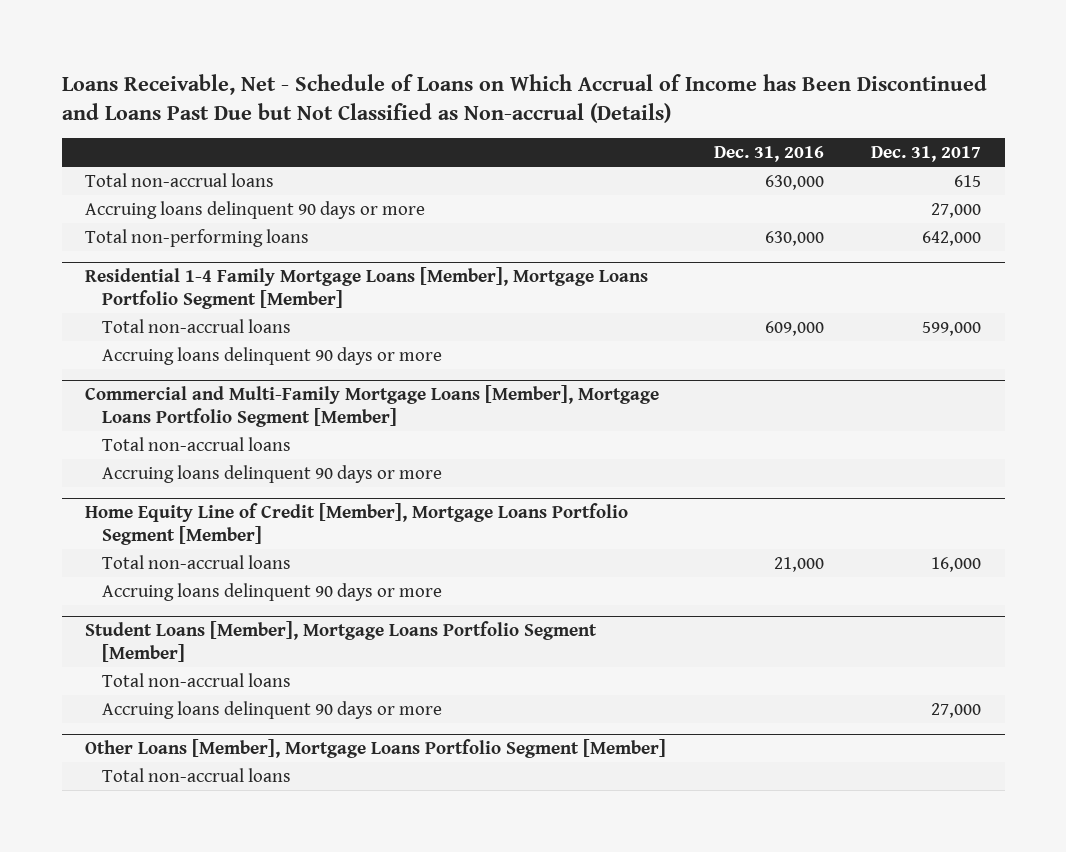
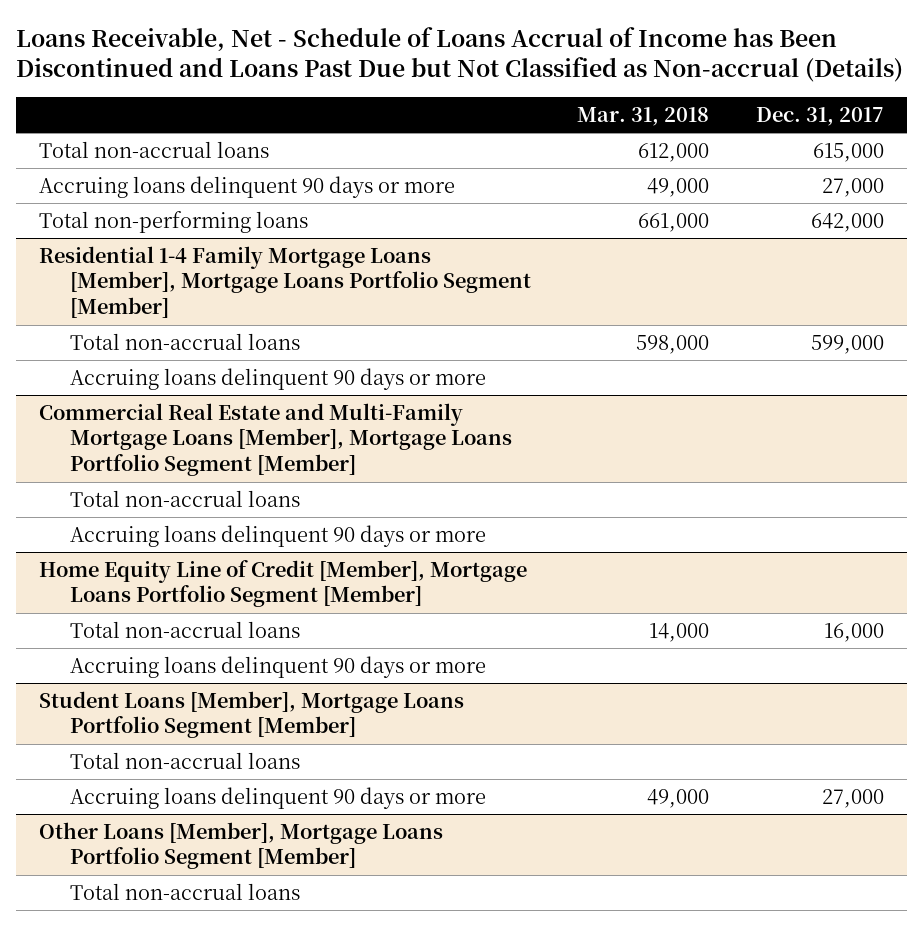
[61,73,987,123] Loans Receivable, Net - Schedule of Loans on Which Accrual of Income has Been Discontinued and Loans Past Due but Not Classified as Non-accrual (Details) -> [15,26,903,83] Loans Receivable, Net - Schedule of Loans Accrual of Income has Been Discontinued and Loans Past Due but Not Classified as Non-accrual (Details)
[713,146,824,163] Dec. 31, 2016 -> none
none -> [577,106,710,126] Mar. 31, 2018
[954,174,982,187] 615 -> [813,142,885,162] 615,000
[85,385,660,428] Commercial and Multi-Family Mortgage Loans [Member], Mortgage Loans Portfolio Segment [Member] -> [39,402,512,477] Commercial Real Estate and Multi-Family Mortgage Loans [Member], Mortgage Loans Portfolio Segment [Member]

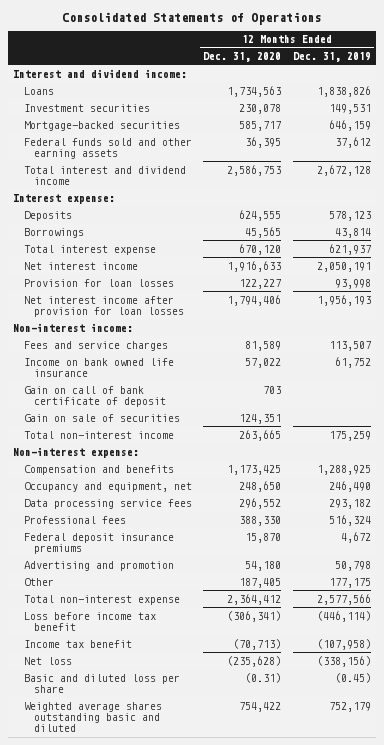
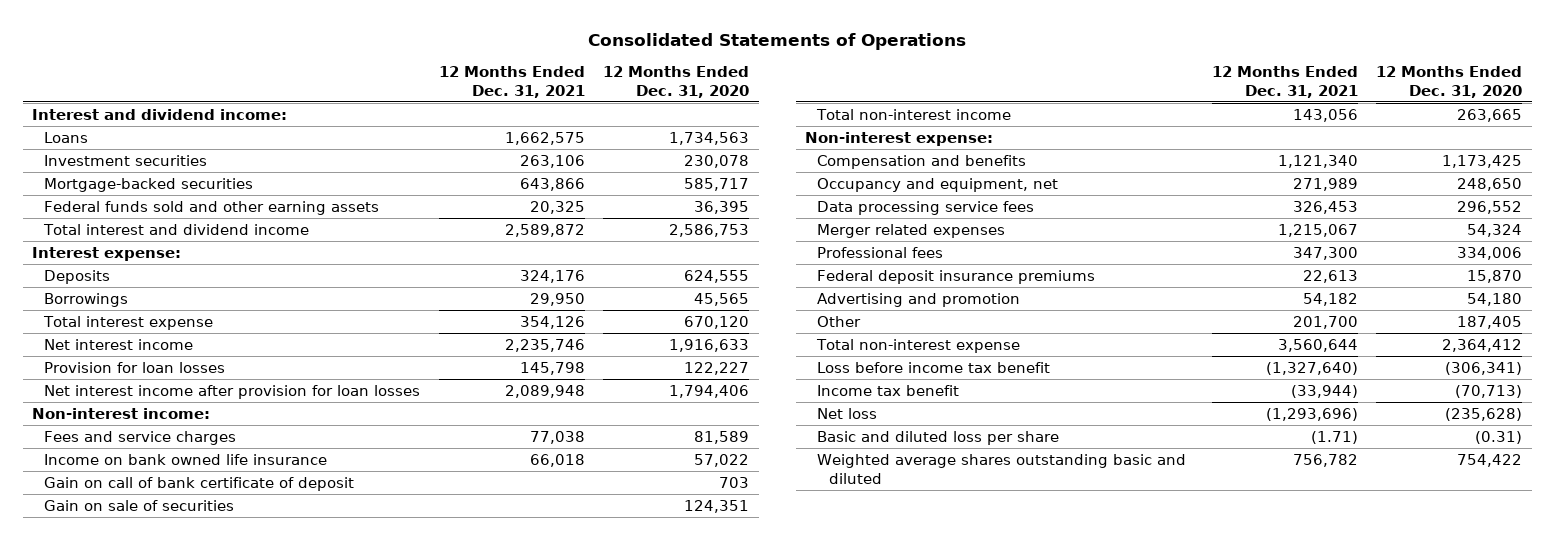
[292,52,371,63] Dec. 31, 2019 -> none
none -> [438,65,585,98] 12 Months Ended Dec. 31, 2021
none -> [816,223,1005,238] Merger related expenses
[239,515,282,526] 388,330 -> [1457,246,1523,260] 334,006

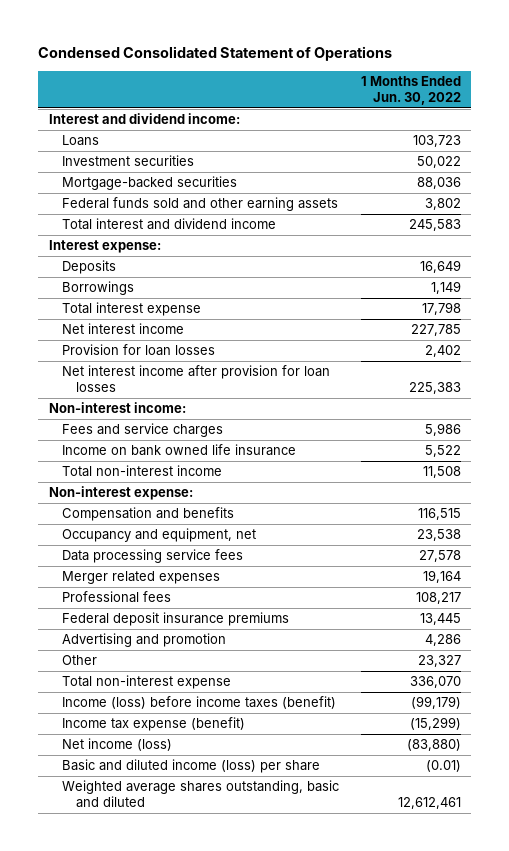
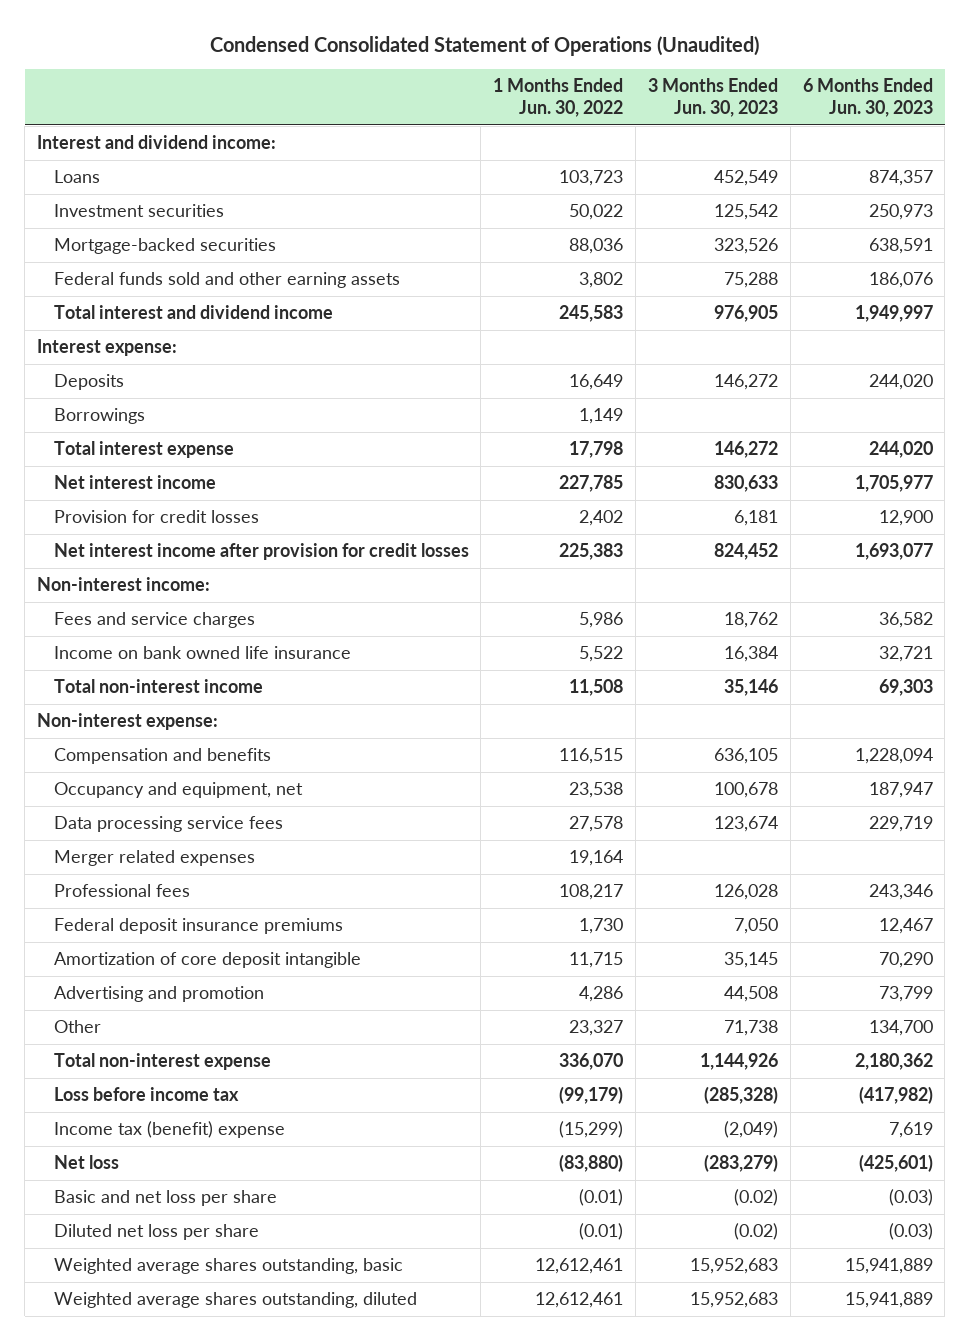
[38,46,393,62] Condensed Consolidated Statement of Operations -> [209,35,759,56] Condensed Consolidated Statement of Operations (Unaudited)
none -> [647,78,778,118] 3 Months Ended Jun. 30, 2023
none -> [802,78,933,118] 6 Months Ended Jun. 30, 2023
[62,343,216,356] Provision for loan losses -> [53,510,259,524] Provision for credit losses
[62,364,331,393] Net interest income after provision for loan losses -> [53,543,469,561] Net interest income after provision for credit losses
[419,612,461,625] 13,445 -> [579,918,624,935] 1,730
none -> [53,952,361,969] Amortization of core deposit intangible
[62,695,337,709] Income (loss) before income taxes (benefit) -> [53,1087,239,1102] Loss before income tax
[62,716,246,731] Income tax expense (benefit) -> [53,1121,285,1139] Income tax (benefit) expense
[62,737,173,751] Net income (loss) -> [53,1155,119,1170] Net loss
[62,758,321,773] Basic and diluted income (loss) per share -> [53,1190,277,1207] Basic and net loss per share
none -> [53,1224,259,1241] Diluted net loss per share
[62,779,340,809] Weighted average shares outstanding, basic and diluted -> [53,1258,403,1275] Weighted average shares outstanding, basic
none -> [53,1292,417,1309] Weighted average shares outstanding, diluted

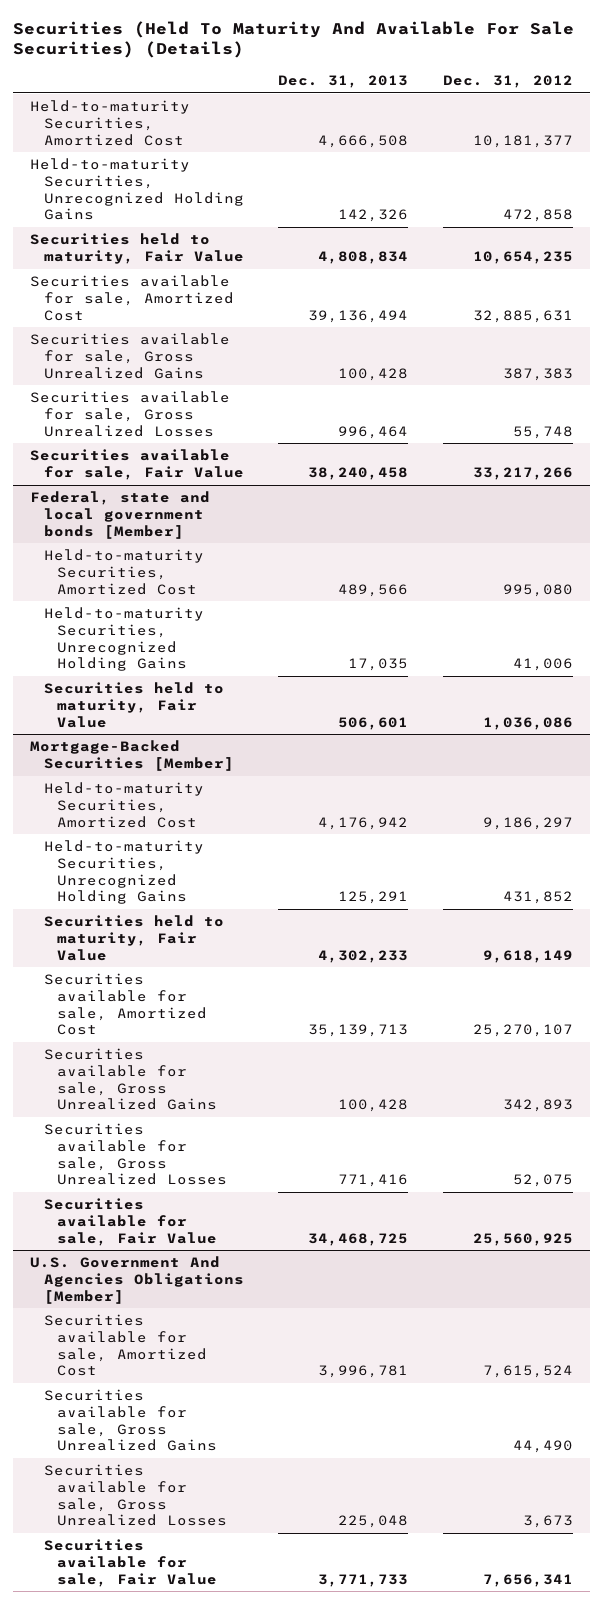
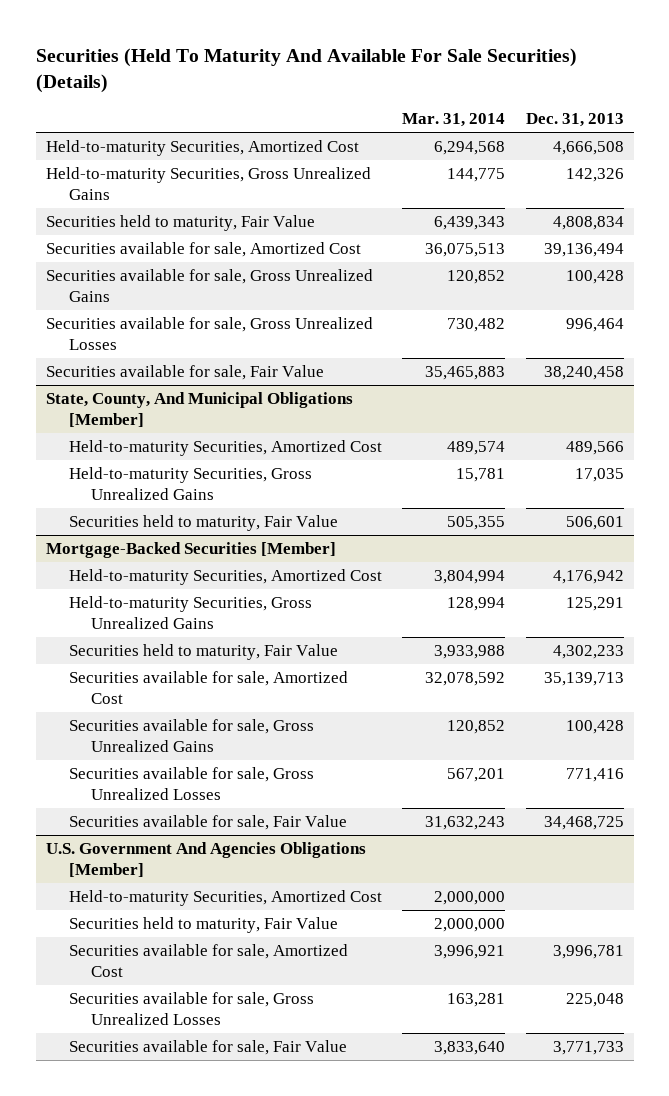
[443,74,574,88] Dec. 31, 2012 -> none
none -> [402,113,506,128] Mar. 31, 2014
[30,158,244,221] Held-to-maturity Securities, Unrecognized Holding Gains -> [45,167,371,200] Held-to-maturity Securities, Gross Unrealized Gains
[30,491,211,539] Federal, state and local government bonds [Member] -> none
none -> [45,392,353,427] State, County, And Municipal Obligations [Member]
[43,607,204,672] Held-to-maturity Securities, Unrecognized Holding Gains -> [68,467,312,500] Held-to-maturity Securities, Gross Unrealized Gains
[43,840,204,905] Held-to-maturity Securities, Unrecognized Holding Gains -> [68,596,312,629] Held-to-maturity Securities, Gross Unrealized Gains
none -> [68,890,382,907] Held-to-maturity Securities, Amortized Cost
none -> [68,917,338,934] Securities held to maturity, Fair Value
[43,1389,218,1452] Securities available for sale, Gross Unrealized Gains -> none

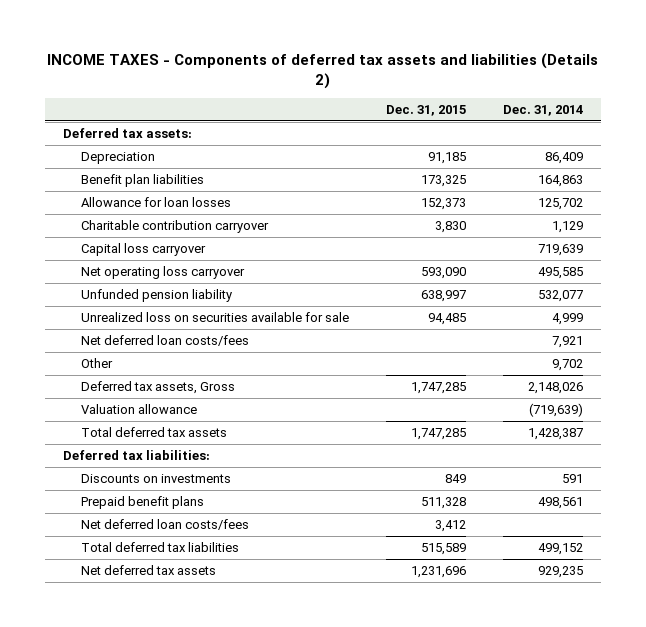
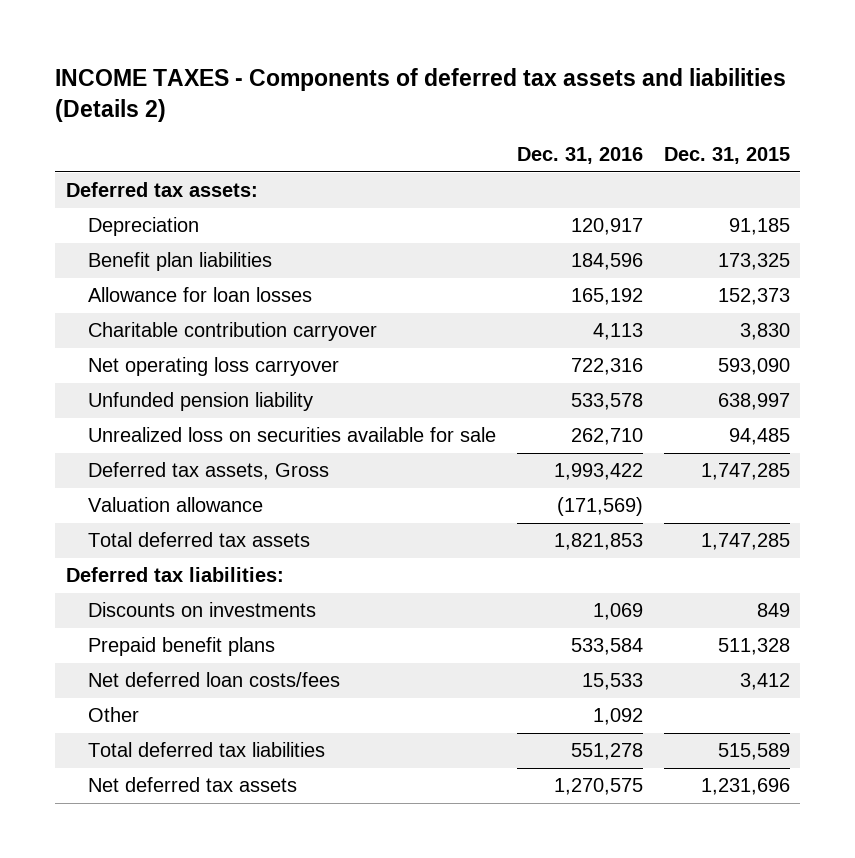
[502,104,583,116] Dec. 31, 2014 -> none
none -> [516,147,643,165] Dec. 31, 2016
[81,243,207,257] Capital loss carryover -> none
[81,335,250,347] Net deferred loan costs/fees -> none
[81,358,114,369] Other -> [88,707,140,723] Other

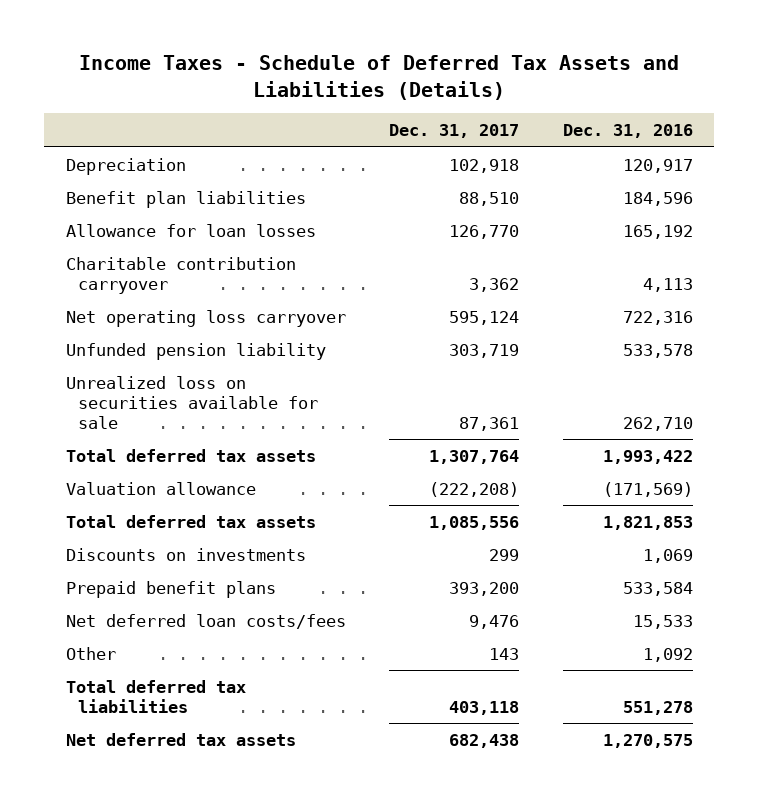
[55,68,787,123] INCOME TAXES - Components of deferred tax assets and liabilities (Details 2) -> [79,55,680,100] Income Taxes - Schedule of Deferred Tax Assets and Liabilities (Details)
[663,147,790,165] Dec. 31, 2015 -> none
none -> [389,124,520,139] Dec. 31, 2017
[65,182,258,198] Deferred tax assets: -> none
[88,462,330,481] Deferred tax assets, Gross -> [65,448,316,462] Total deferred tax assets
[65,567,284,583] Deferred tax liabilities: -> none

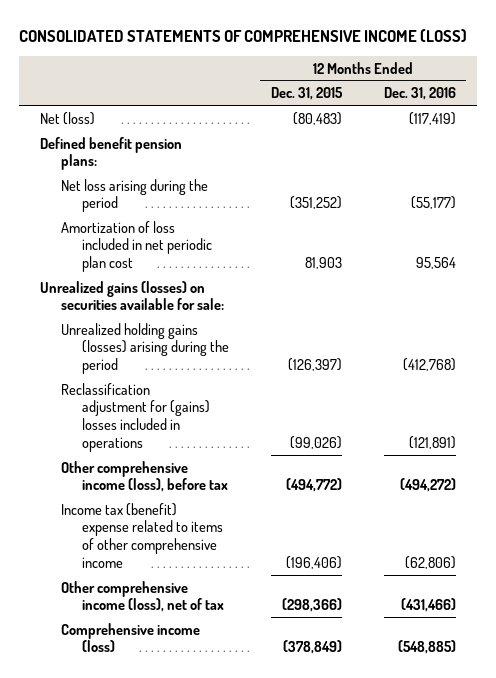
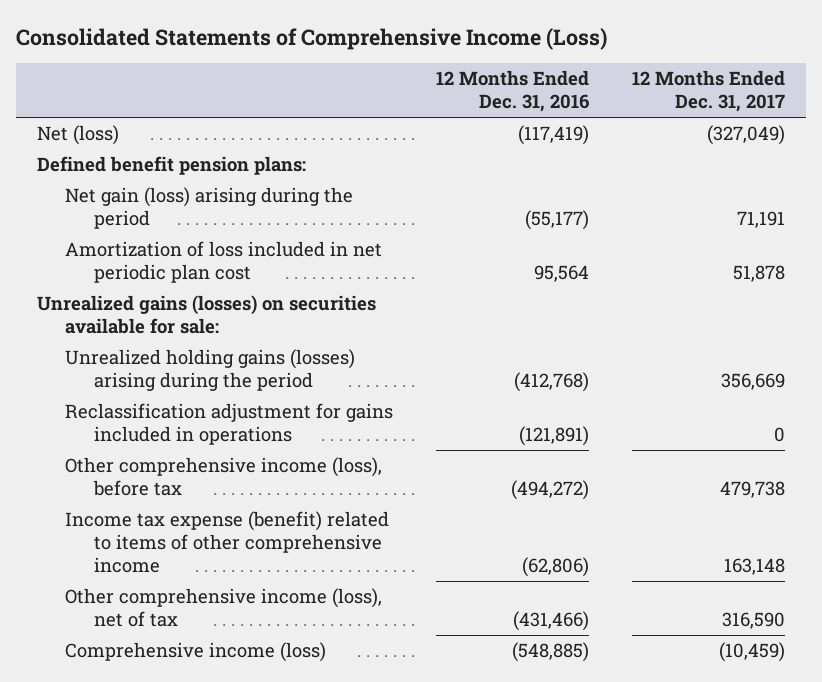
[19,28,468,42] CONSOLIDATED STATEMENTS OF COMPREHENSIVE INCOME (LOSS) -> [16,27,608,50] Consolidated Statements of Comprehensive Income (Loss)
[270,87,343,101] Dec. 31, 2015 -> none
none -> [631,70,785,113] 12 Months Ended Dec. 31, 2017
[61,178,209,213] Net loss arising during the period -> [65,186,354,230] Net gain (loss) arising during the period
[61,382,211,453] Reclassification adjustment for (gains) losses included in operations -> [65,402,394,446] Reclassification adjustment for gains included in operations
[61,502,224,569] Income tax (benefit) expense related to items of other comprehensive income -> [65,510,390,574] Income tax expense (benefit) related to items of other comprehensive income

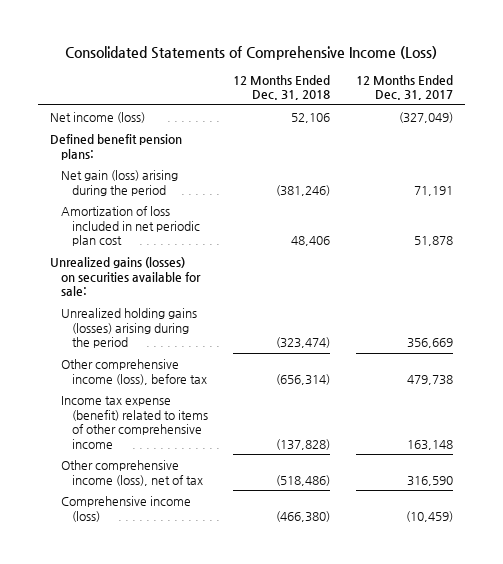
[436,70,590,113] 12 Months Ended Dec. 31, 2016 -> none
none -> [233,74,331,101] 12 Months Ended Dec. 31, 2018
[37,124,120,145] Net (loss) -> [50,112,146,124] Net income (loss)
[65,402,394,446] Reclassification adjustment for gains included in operations -> none

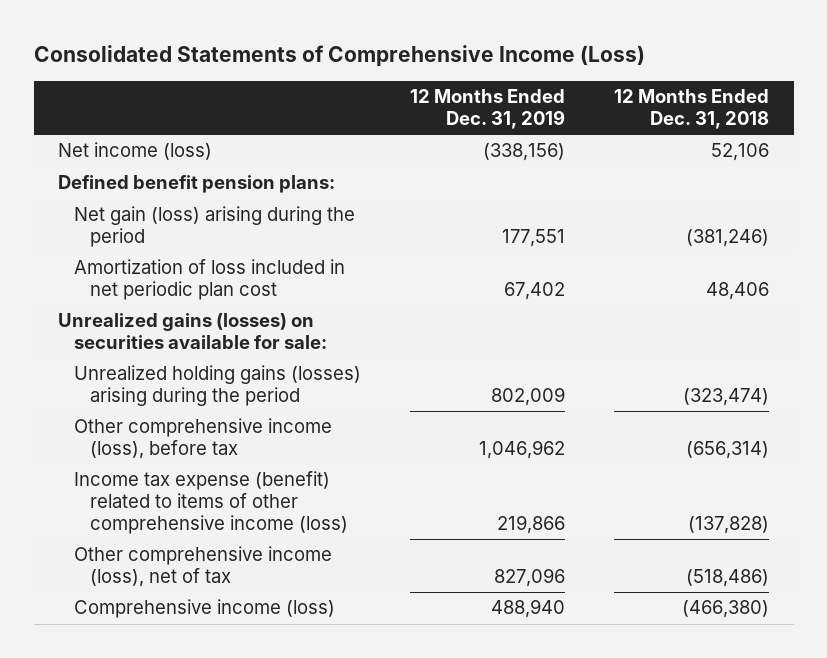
[355,74,453,101] 12 Months Ended Dec. 31, 2017 -> none
none -> [410,89,566,130] 12 Months Ended Dec. 31, 2019
[61,396,208,449] Income tax expense (benefit) related to items of other comprehensive income -> [74,471,349,535] Income tax expense (benefit) related to items of other comprehensive income (loss)

